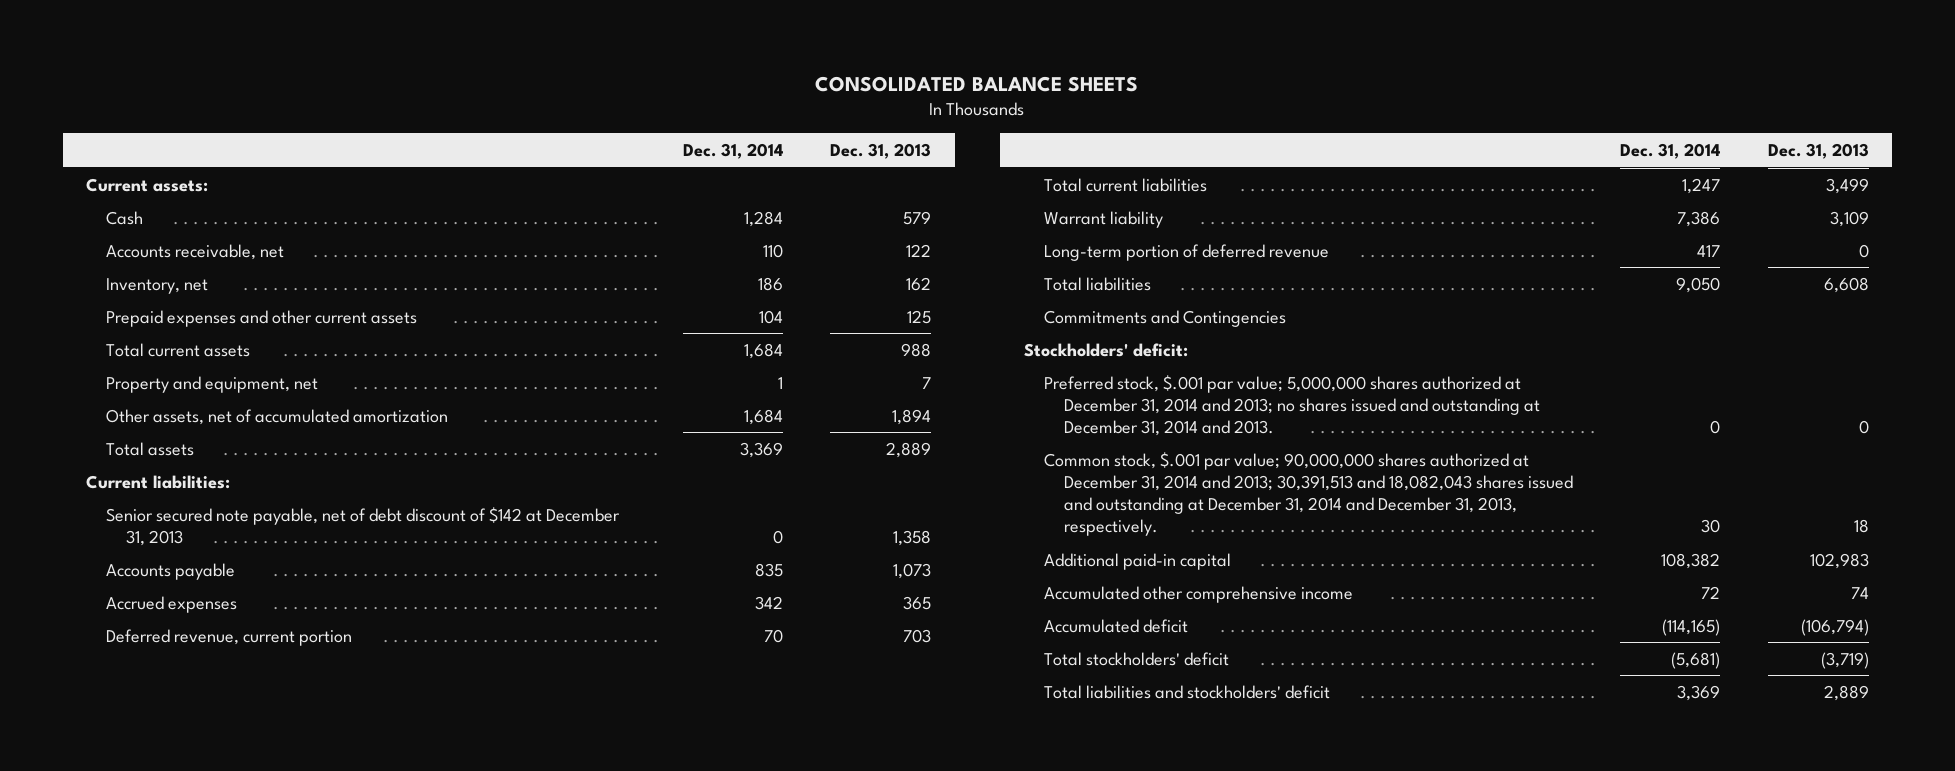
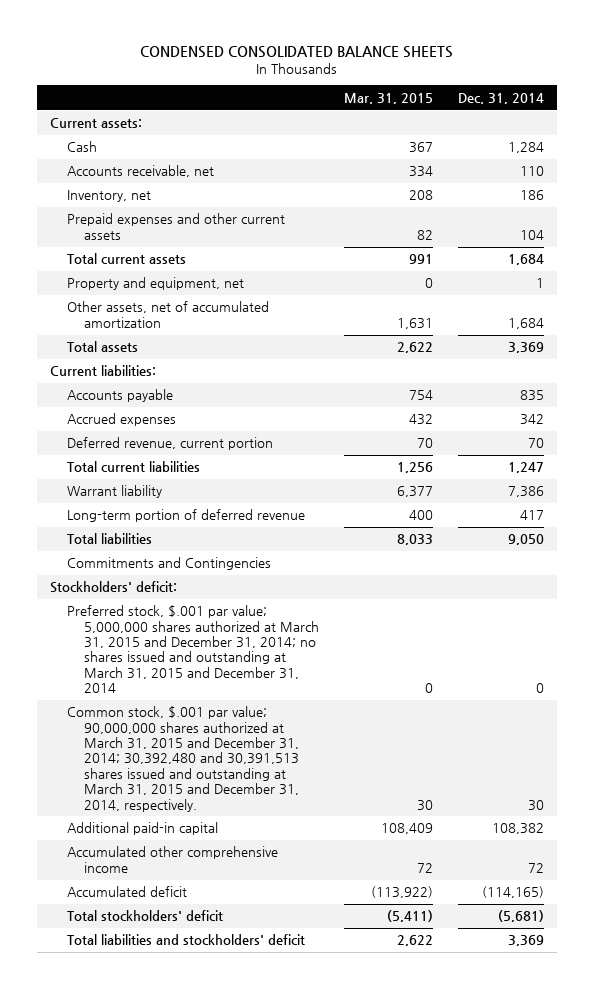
[815,75,1139,92] CONSOLIDATED BALANCE SHEETS -> [139,46,453,59] CONDENSED CONSOLIDATED BALANCE SHEETS
[829,143,931,160] Dec. 31, 2013 -> none
none -> [343,92,433,104] Mar. 31, 2015
[106,506,621,546] Senior secured note payable, net of debt discount of $142 at December 31, 2013 -> none
[1043,374,1540,436] Preferred stock, $.001 par value; 5,000,000 shares authorized at December 31, 2014 and 2013; no shares issued and outstanding at December 31, 2014 and 2013. -> [66,605,319,694] Preferred stock, $.001 par value; 5,000,000 shares authorized at March 31, 2015 and December 31, 2014; no shares issued and outstanding at March 31, 2015 and December 31, 2014
[1043,451,1573,537] Common stock, $.001 par value; 90,000,000 shares authorized at December 31, 2014 and 2013; 30,391,513 and 18,082,043 shares issued and outstanding at December 31, 2014 and December 31, 2013, respectively. -> [66,706,299,812] Common stock, $.001 par value; 90,000,000 shares authorized at March 31, 2015 and December 31, 2014; 30,392,480 and 30,391,513 shares issued and outstanding at March 31, 2015 and December 31, 2014, respectively.

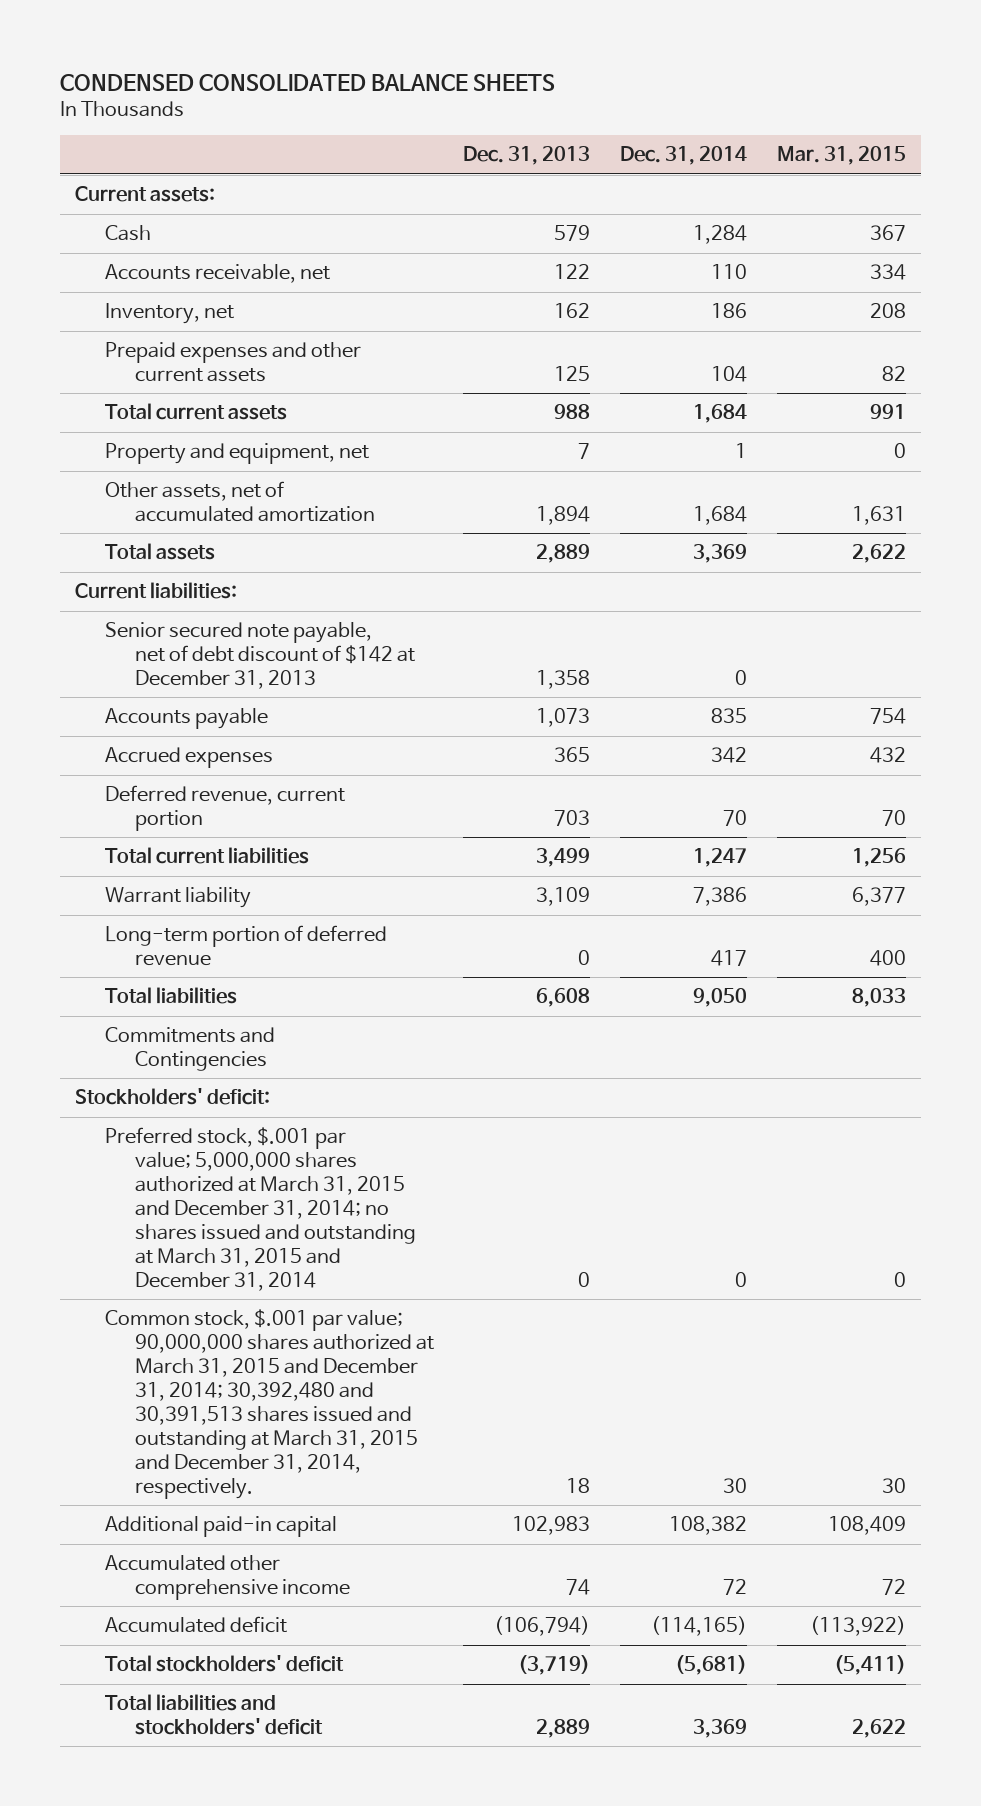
none -> [463,146,591,166] Dec. 31, 2013
none -> [104,622,415,690] Senior secured note payable, net of debt discount of $142 at December 31, 2013

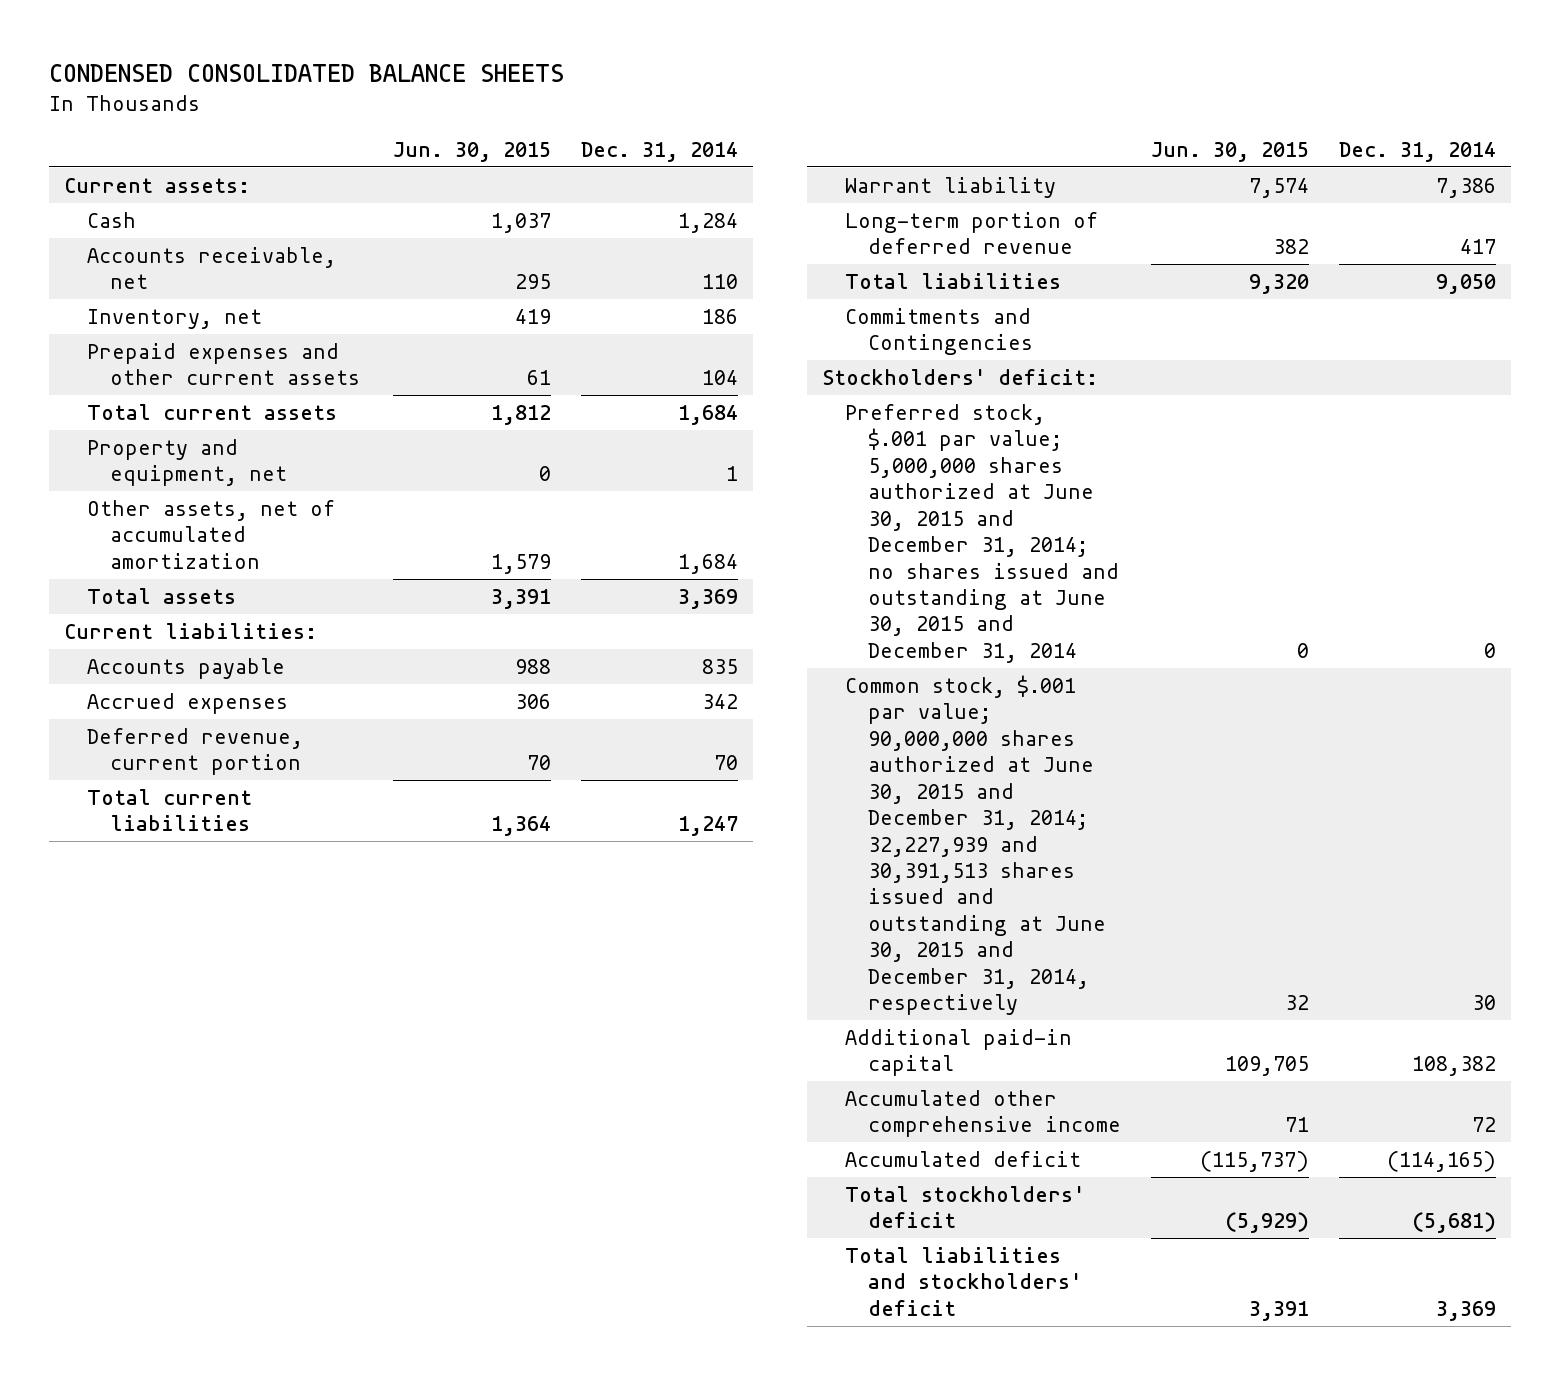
[463,146,591,166] Dec. 31, 2013 -> none
[776,146,906,166] Mar. 31, 2015 -> none
none -> [393,141,552,162] Jun. 30, 2015
[104,622,415,690] Senior secured note payable, net of debt discount of $142 at December 31, 2013 -> none
[104,1127,416,1291] Preferred stock, $.001 par value; 5,000,000 shares authorized at March 31, 2015 and December 31, 2014; no shares issued and outstanding at March 31, 2015 and December 31, 2014 -> [844,403,1120,663] Preferred stock, $.001 par value; 5,000,000 shares authorized at June 30, 2015 and December 31, 2014; no shares issued and outstanding at June 30, 2015 and December 31, 2014
[104,1309,434,1499] Common stock, $.001 par value; 90,000,000 shares authorized at March 31, 2015 and December 31, 2014; 30,392,480 and 30,391,513 shares issued and outstanding at March 31, 2015 and December 31, 2014, respectively. -> [844,674,1107,1016] Common stock, $.001 par value; 90,000,000 shares authorized at June 30, 2015 and December 31, 2014; 32,227,939 and 30,391,513 shares issued and outstanding at June 30, 2015 and December 31, 2014, respectively

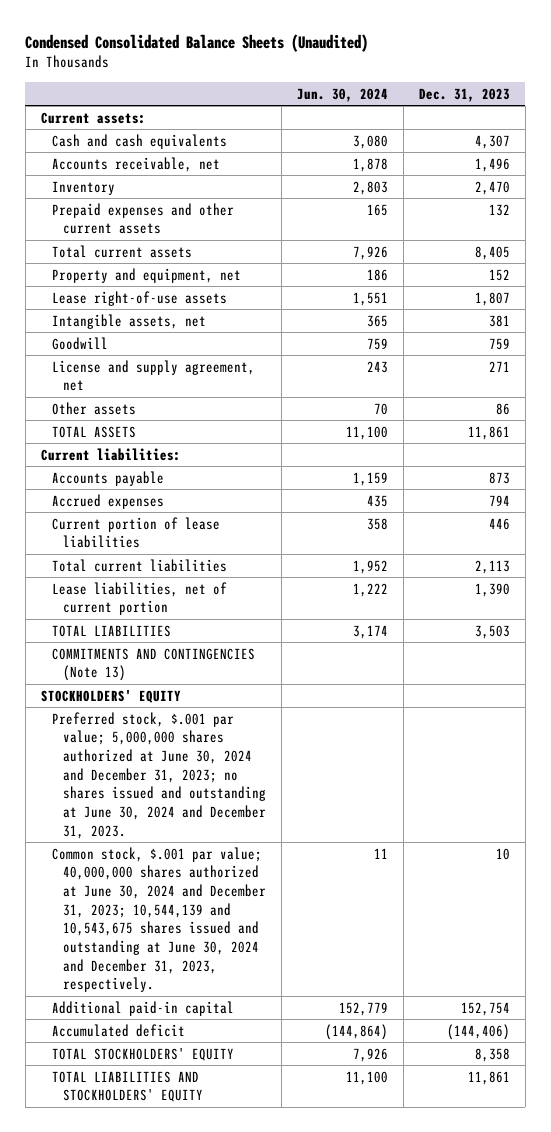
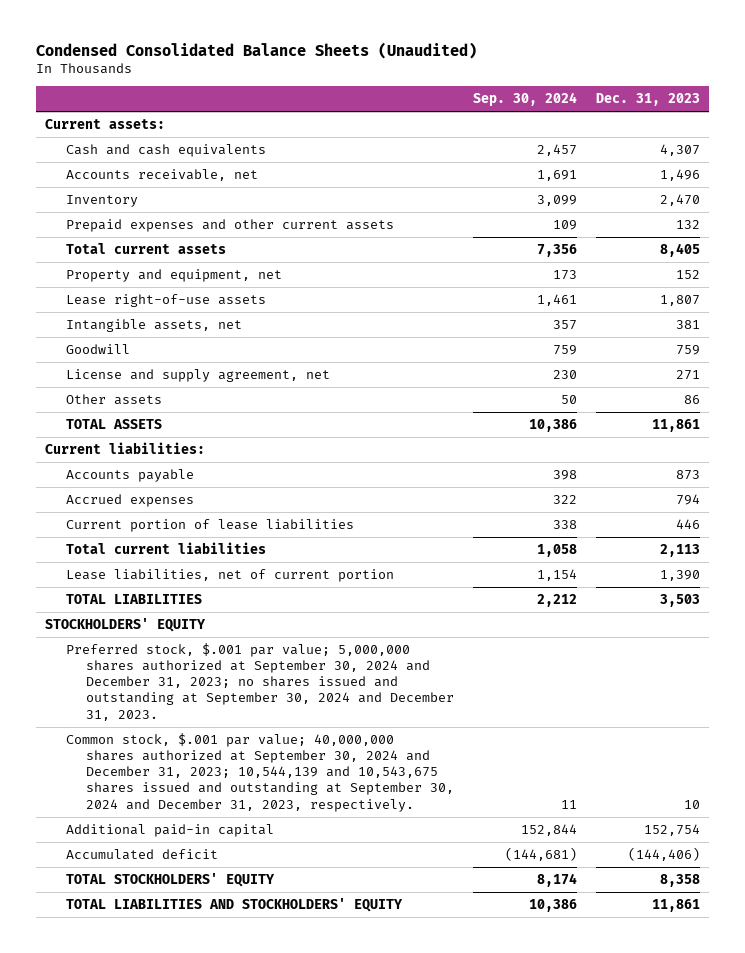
[297,87,389,102] Jun. 30, 2024 -> none
none -> [472,92,577,107] Sep. 30, 2024
[52,647,256,682] COMMITMENTS AND CONTINGENCIES (Note 13) -> none
[52,711,267,839] Preferred stock, $.001 par value; 5,000,000 shares authorized at June 30, 2024 and December 31, 2023; no shares issued and outstanding at June 30, 2024 and December 31, 2023. -> [65,643,454,721] Preferred stock, $.001 par value; 5,000,000 shares authorized at September 30, 2024 and December 31, 2023; no shares issued and outstanding at September 30, 2024 and December 31, 2023.
[52,846,267,993] Common stock, $.001 par value; 40,000,000 shares authorized at June 30, 2024 and December 31, 2023; 10,544,139 and 10,543,675 shares issued and outstanding at June 30, 2024 and December 31, 2023, respectively. -> [65,733,454,812] Common stock, $.001 par value; 40,000,000 shares authorized at September 30, 2024 and December 31, 2023; 10,544,139 and 10,543,675 shares issued and outstanding at September 30, 2024 and December 31, 2023, respectively.

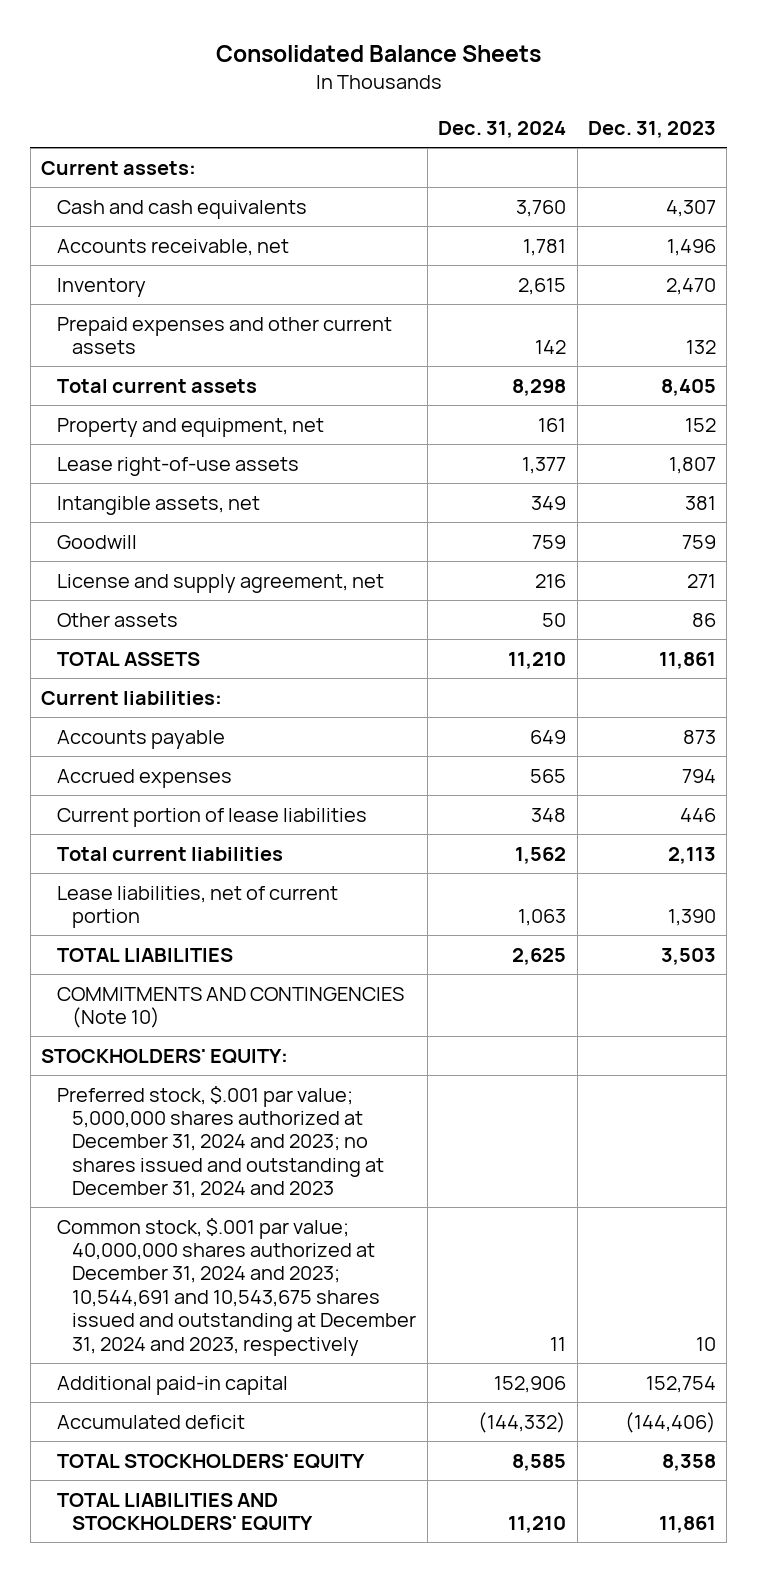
[35,41,477,59] Condensed Consolidated Balance Sheets (Unaudited) -> [215,44,541,62] Consolidated Balance Sheets
[472,92,577,107] Sep. 30, 2024 -> none
none -> [438,121,567,139] Dec. 31, 2024
none -> [56,986,404,1029] COMMITMENTS AND CONTINGENCIES (Note 10)
[45,618,207,633] STOCKHOLDERS' EQUITY -> [41,1048,289,1064] STOCKHOLDERS' EQUITY:
[65,643,454,721] Preferred stock, $.001 par value; 5,000,000 shares authorized at September 30, 2024 and December 31, 2023; no shares issued and outstanding at September 30, 2024 and December 31, 2023. -> [56,1085,385,1199] Preferred stock, $.001 par value; 5,000,000 shares authorized at December 31, 2024 and 2023; no shares issued and outstanding at December 31, 2024 and 2023
[65,733,454,812] Common stock, $.001 par value; 40,000,000 shares authorized at September 30, 2024 and December 31, 2023; 10,544,139 and 10,543,675 shares issued and outstanding at September 30, 2024 and December 31, 2023, respectively. -> [56,1217,417,1356] Common stock, $.001 par value; 40,000,000 shares authorized at December 31, 2024 and 2023; 10,544,691 and 10,543,675 shares issued and outstanding at December 31, 2024 and 2023, respectively

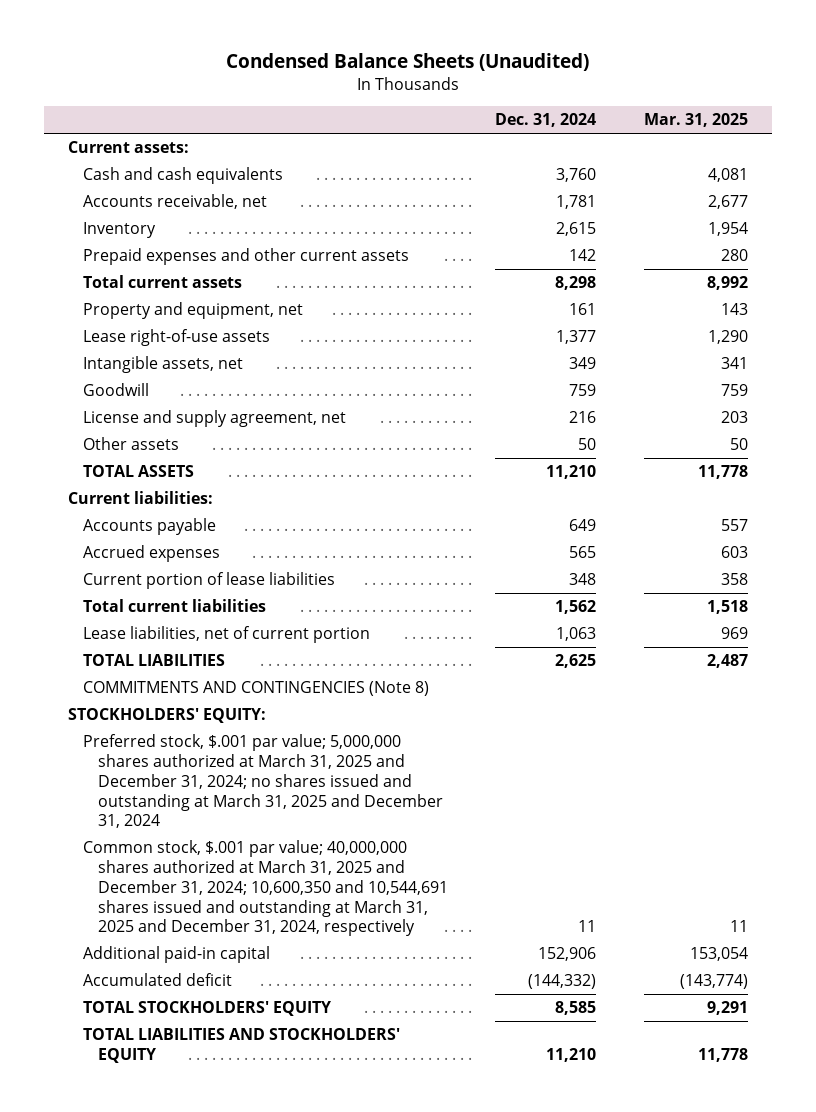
[215,44,541,62] Consolidated Balance Sheets -> [225,53,589,72] Condensed Balance Sheets (Unaudited)
[588,121,717,139] Dec. 31, 2023 -> none
none -> [644,113,749,128] Mar. 31, 2025
[56,986,404,1029] COMMITMENTS AND CONTINGENCIES (Note 10) -> [82,681,429,697] COMMITMENTS AND CONTINGENCIES (Note 8)
[56,1085,385,1199] Preferred stock, $.001 par value; 5,000,000 shares authorized at December 31, 2024 and 2023; no shares issued and outstanding at December 31, 2024 and 2023 -> [82,734,443,829] Preferred stock, $.001 par value; 5,000,000 shares authorized at March 31, 2025 and December 31, 2024; no shares issued and outstanding at March 31, 2025 and December 31, 2024
[56,1217,417,1356] Common stock, $.001 par value; 40,000,000 shares authorized at December 31, 2024 and 2023; 10,544,691 and 10,543,675 shares issued and outstanding at December 31, 2024 and 2023, respectively -> [82,840,448,937] Common stock, $.001 par value; 40,000,000 shares authorized at March 31, 2025 and December 31, 2024; 10,600,350 and 10,544,691 shares issued and outstanding at March 31, 2025 and December 31, 2024, respectively

